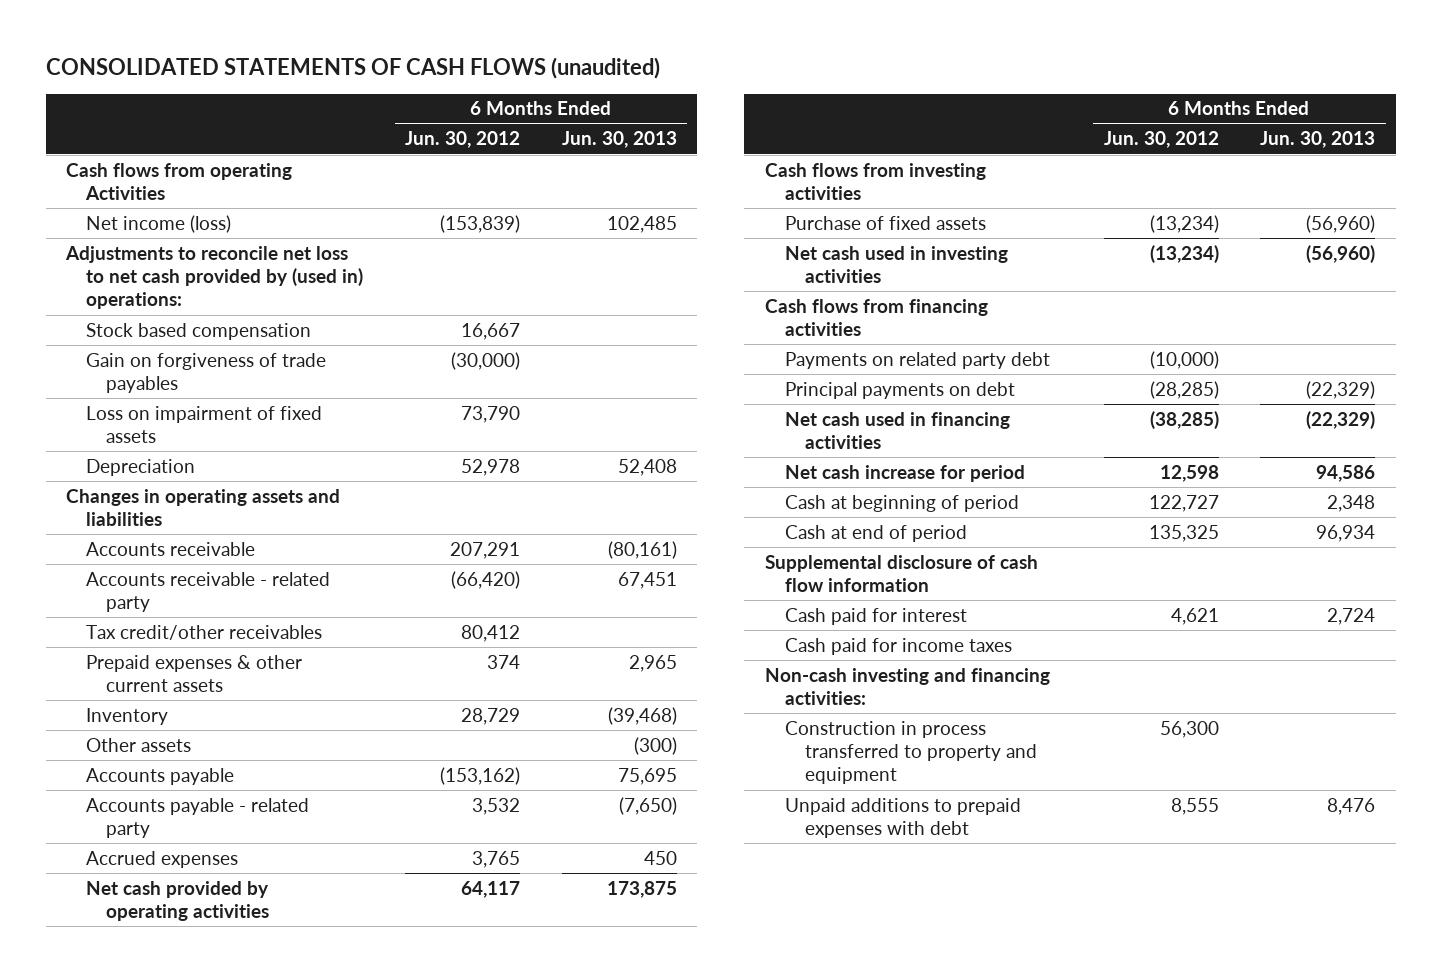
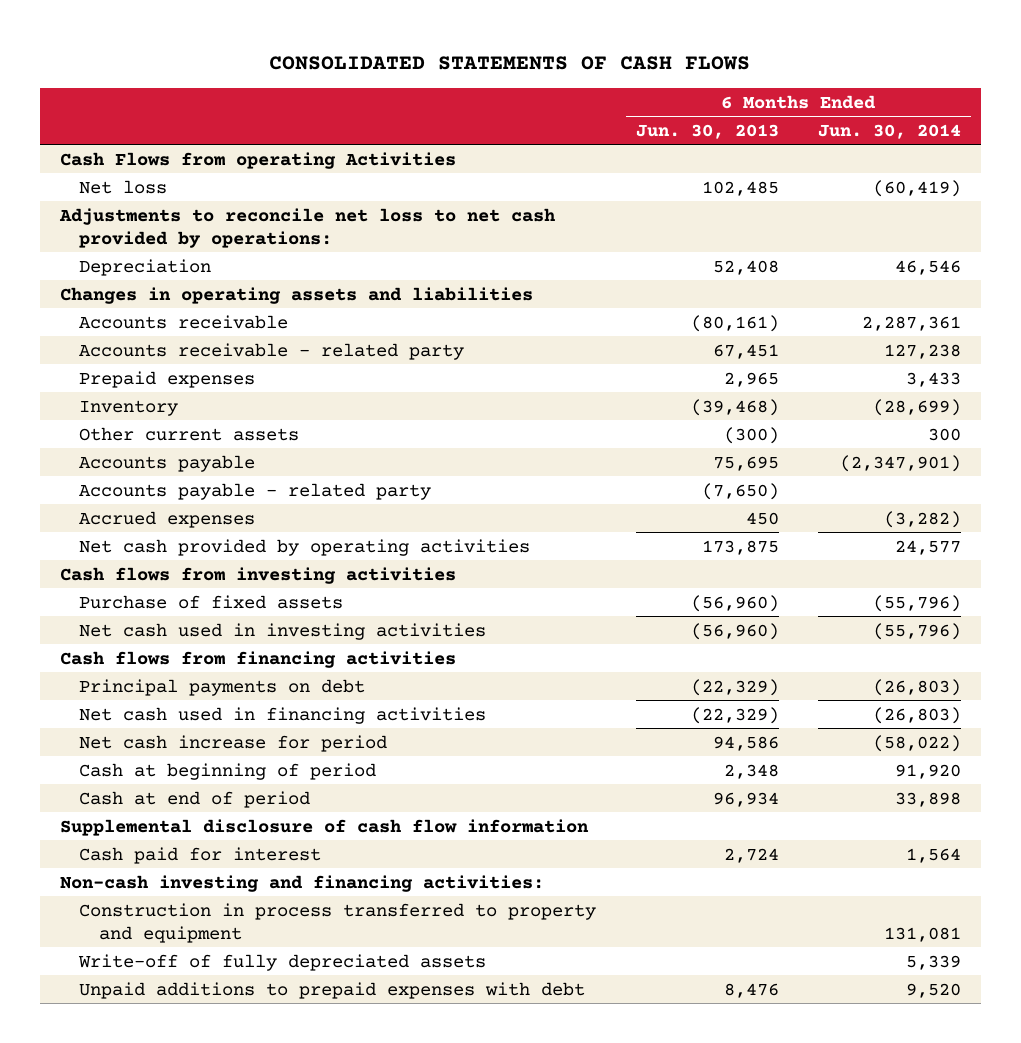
[45,56,660,79] CONSOLIDATED STATEMENTS OF CASH FLOWS (unaudited) -> [269,56,751,71] CONSOLIDATED STATEMENTS OF CASH FLOWS
[404,131,520,149] Jun. 30, 2012 -> none
none -> [818,123,962,139] Jun. 30, 2014
[86,322,312,340] Stock based compensation -> none
[86,352,327,394] Gain on forgiveness of trade payables -> none
[86,405,323,444] Loss on impairment of fixed assets -> none
[66,162,293,201] Cash flows from operating Activities -> [59,151,456,169] Cash Flows from operating Activities
[86,214,232,233] Net income (loss) -> [79,179,168,194] Net loss
[65,245,364,310] Adjustments to reconcile net loss to net cash provided by (used in) operations: -> [58,207,556,248] Adjustments to reconcile net loss to net cash provided by operations:
[86,624,323,640] Tax credit/other receivables -> none
[86,654,303,693] Prepaid expenses & other current assets -> [79,370,256,388] Prepaid expenses
[86,737,192,752] Other assets -> [79,426,300,441] Other current assets
[784,351,1050,369] Payments on related party debt -> none
[784,637,1012,655] Cash paid for income taxes -> none
none -> [78,953,487,971] Write-off of fully depreciated assets

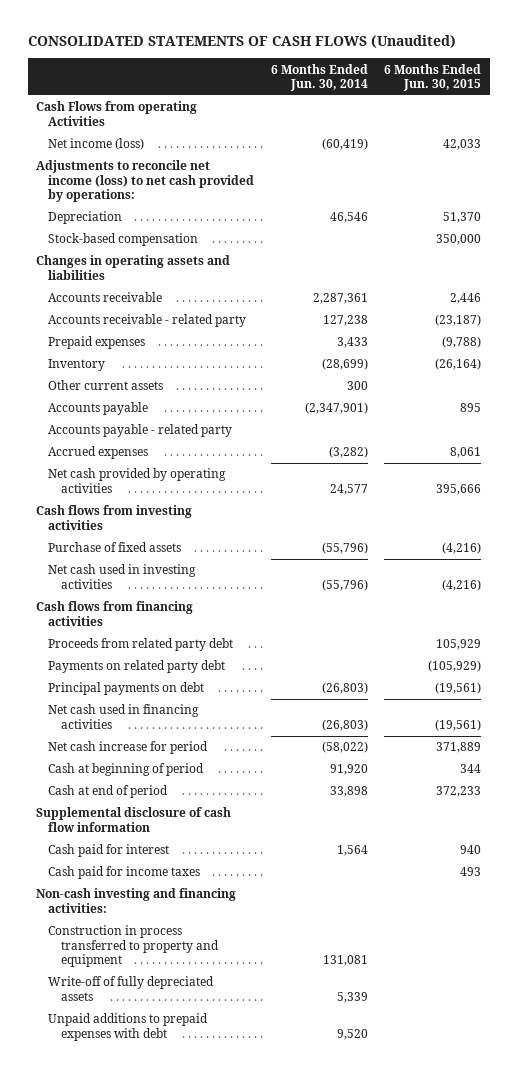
[269,56,751,71] CONSOLIDATED STATEMENTS OF CASH FLOWS -> [27,35,456,49] CONSOLIDATED STATEMENTS OF CASH FLOWS (Unaudited)
[635,123,779,139] Jun. 30, 2013 -> none
none -> [384,63,482,92] 6 Months Ended Jun. 30, 2015
[79,179,168,194] Net loss -> [48,138,145,151] Net income (loss)
[58,207,556,248] Adjustments to reconcile net loss to net cash provided by operations: -> [35,160,255,203] Adjustments to reconcile net income (loss) to net cash provided by operations:
none -> [48,233,199,247] Stock-based compensation
none -> [48,638,234,652] Proceeds from related party debt
none -> [48,660,226,674] Payments on related party debt
none -> [48,866,201,880] Cash paid for income taxes

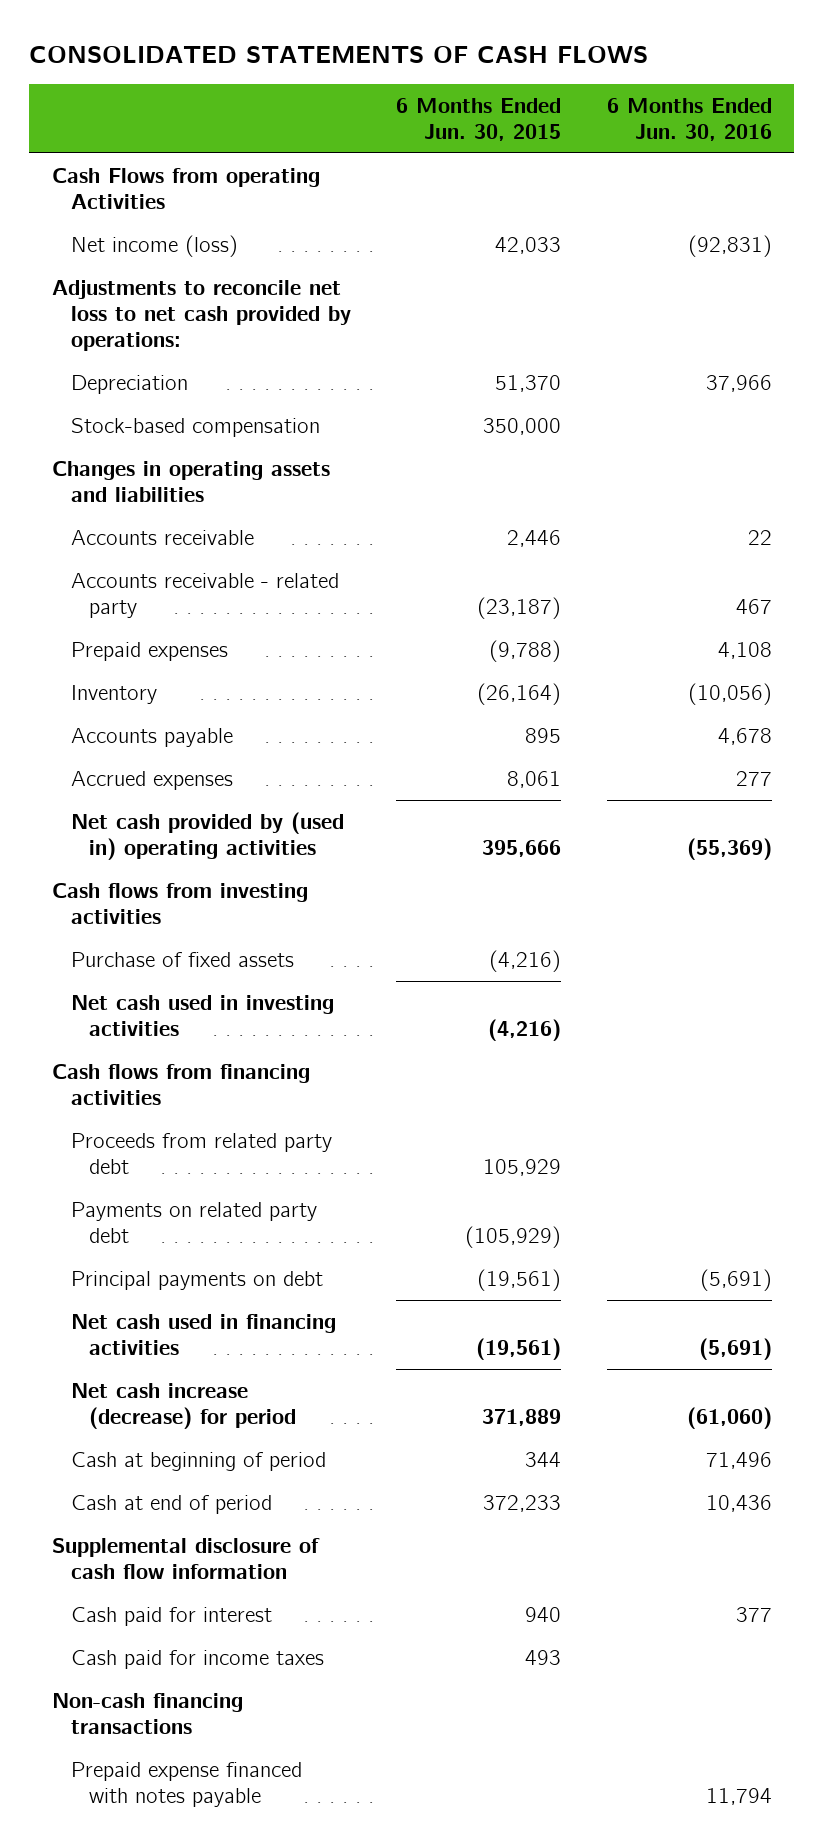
[27,35,456,49] CONSOLIDATED STATEMENTS OF CASH FLOWS (Unaudited) -> [29,45,649,63] CONSOLIDATED STATEMENTS OF CASH FLOWS
[270,63,368,92] 6 Months Ended Jun. 30, 2014 -> none
none -> [606,97,772,142] 6 Months Ended Jun. 30, 2016
[35,160,255,203] Adjustments to reconcile net income (loss) to net cash provided by operations: -> [52,279,351,352] Adjustments to reconcile net loss to net cash provided by operations:
[48,380,164,391] Other current assets -> none
[48,424,233,438] Accounts payable - related party -> none
[48,468,227,493] Net cash provided by operating activities -> [70,811,344,860] Net cash provided by (used in) operating activities
[48,741,209,755] Net cash increase for period -> [70,1382,297,1429] Net cash increase (decrease) for period
[35,888,236,913] Non-cash investing and financing activities: -> none
[48,925,219,968] Construction in process transferred to property and equipment -> none
[48,976,215,1001] Write-off of fully depreciated assets -> none
[48,1013,209,1041] Unpaid additions to prepaid expenses with debt -> none
none -> [52,1692,244,1734] Non-cash financing transactions
none -> [70,1761,302,1807] Prepaid expense financed with notes payable

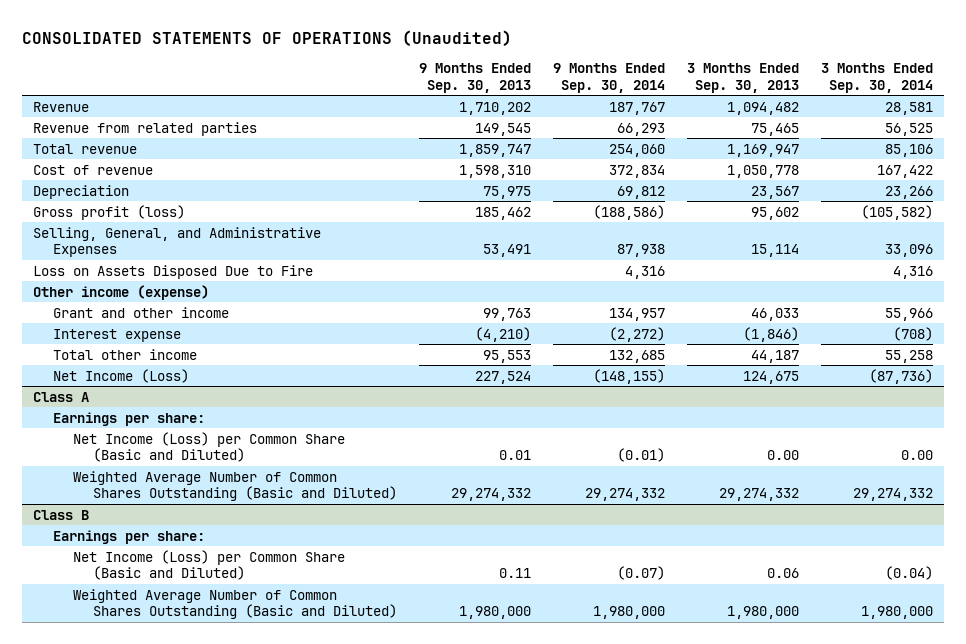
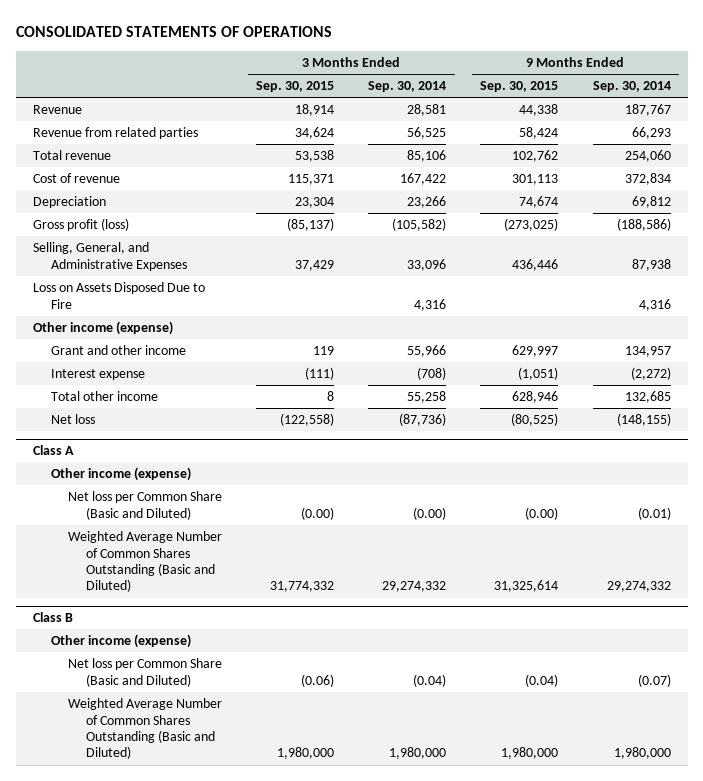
[21,29,512,46] CONSOLIDATED STATEMENTS OF OPERATIONS (Unaudited) -> [15,26,332,38] CONSOLIDATED STATEMENTS OF OPERATIONS
[418,63,531,93] 9 Months Ended Sep. 30, 2013 -> none
[687,63,800,93] 3 Months Ended Sep. 30, 2013 -> none
none -> [256,81,335,93] Sep. 30, 2015
none -> [480,81,559,93] Sep. 30, 2015
[52,368,189,383] Net Income (Loss) -> [50,414,95,425] Net loss
[52,411,205,426] Earnings per share: -> none
none -> [50,467,191,482] Other income (expense)
[72,431,345,463] Net Income (Loss) per Common Share (Basic and Diluted) -> [68,491,223,520] Net loss per Common Share (Basic and Diluted)
[901,450,934,461] 0.00 -> [413,506,447,520] (0.00)
[52,529,205,544] Earnings per share: -> none
none -> [50,634,191,649] Other income (expense)
[72,549,345,581] Net Income (Loss) per Common Share (Basic and Diluted) -> [68,658,223,687] Net loss per Common Share (Basic and Diluted)

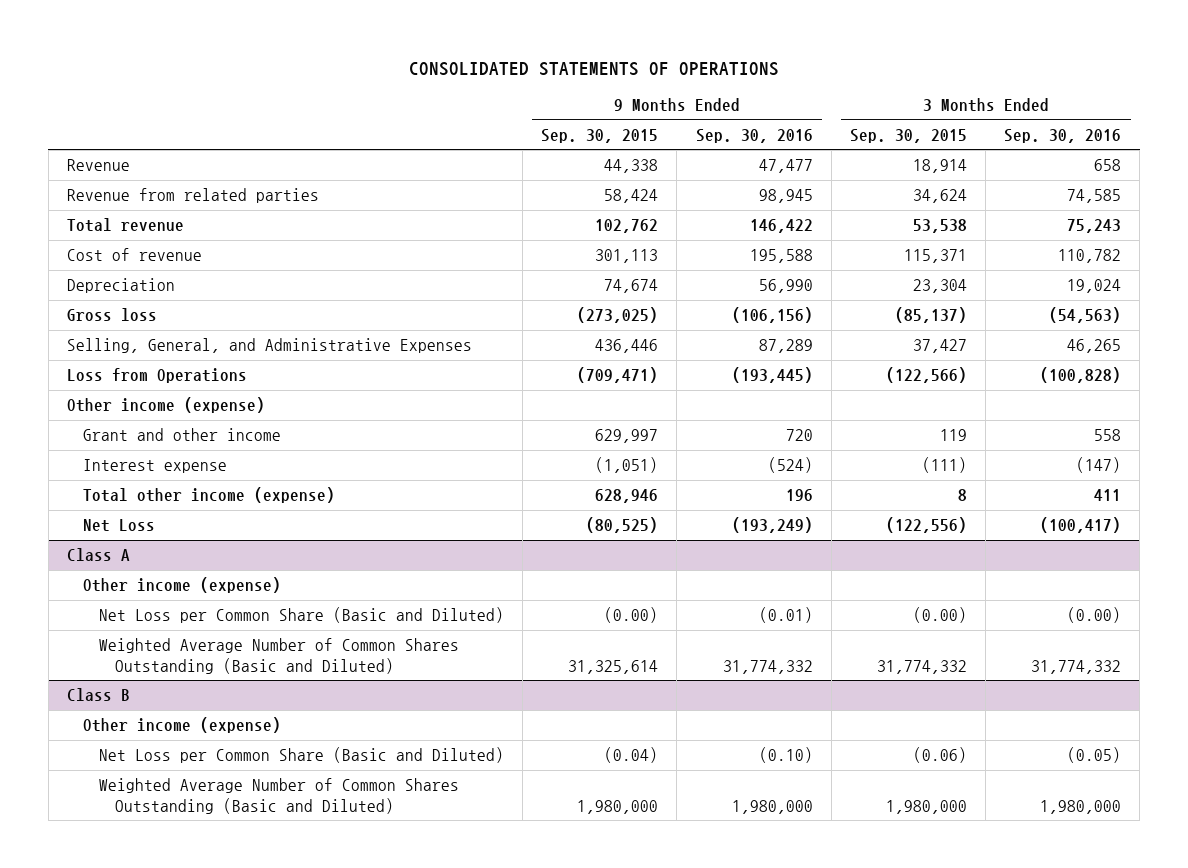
[368,81,447,93] Sep. 30, 2014 -> none
[592,81,671,93] Sep. 30, 2014 -> none
none -> [695,128,813,143] Sep. 30, 2016
none -> [1004,128,1122,143] Sep. 30, 2016
[32,282,205,309] Loss on Assets Disposed Due to Fire -> none
[32,218,129,232] Gross profit (loss) -> [66,308,157,322] Gross loss
[295,259,335,271] 37,429 -> [912,339,967,354] 37,427
none -> [66,368,247,384] Loss from Operations
[50,391,158,402] Total other income -> [82,487,335,504] Total other income (expense)
[50,414,95,425] Net loss -> [82,519,155,533] Net Loss
[280,413,335,427] (122,558) -> [885,517,967,534] (122,556)
[68,491,223,520] Net loss per Common Share (Basic and Diluted) -> [99,607,505,624] Net Loss per Common Share (Basic and Diluted)
[68,658,223,687] Net loss per Common Share (Basic and Diluted) -> [99,747,505,764] Net Loss per Common Share (Basic and Diluted)

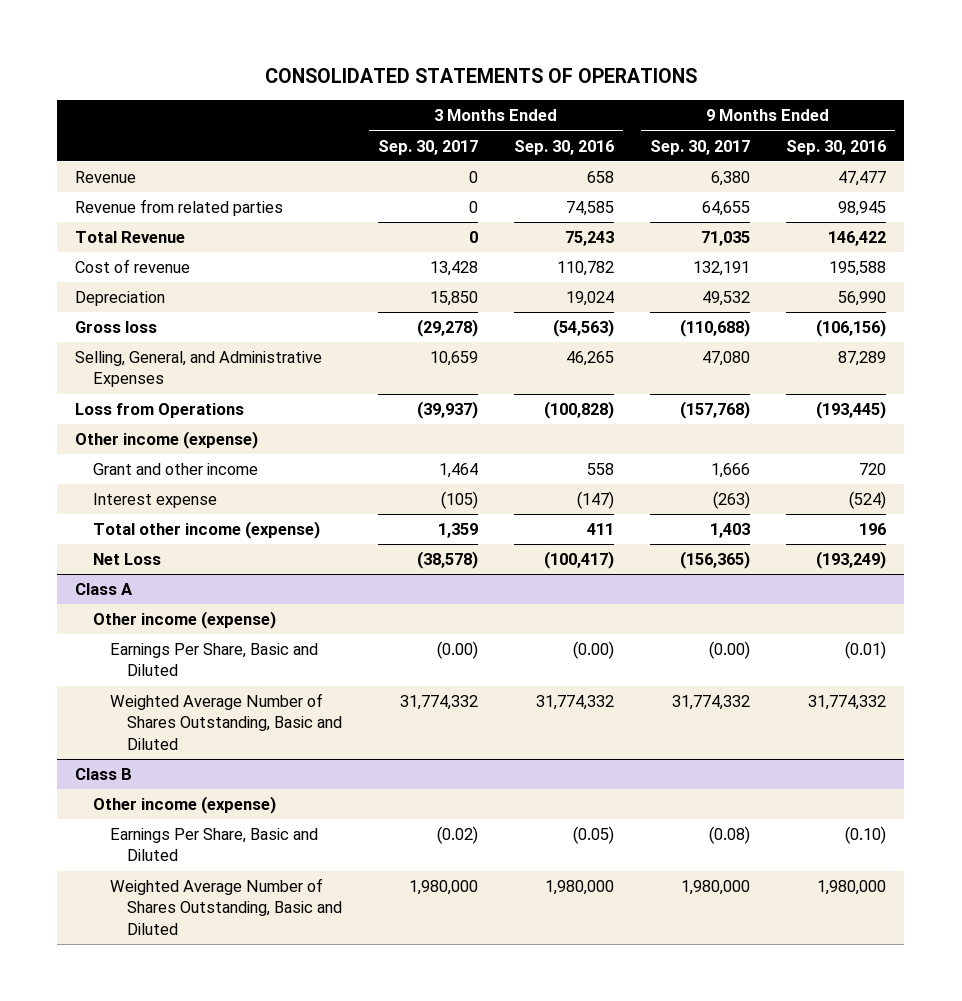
[541,128,659,143] Sep. 30, 2015 -> none
[849,128,967,143] Sep. 30, 2015 -> none
none -> [378,139,479,155] Sep. 30, 2017
none -> [650,139,751,155] Sep. 30, 2017
[66,218,184,233] Total revenue -> [75,231,186,244] Total Revenue
[99,607,505,624] Net Loss per Common Share (Basic and Diluted) -> [109,643,318,677] Earnings Per Share, Basic and Diluted
[99,638,460,674] Weighted Average Number of Common Shares Outstanding (Basic and Diluted) -> [109,693,343,750] Weighted Average Number of Shares Outstanding, Basic and Diluted
[99,747,505,764] Net Loss per Common Share (Basic and Diluted) -> [109,828,318,862] Earnings Per Share, Basic and Diluted
[99,778,460,814] Weighted Average Number of Common Shares Outstanding (Basic and Diluted) -> [109,878,343,935] Weighted Average Number of Shares Outstanding, Basic and Diluted

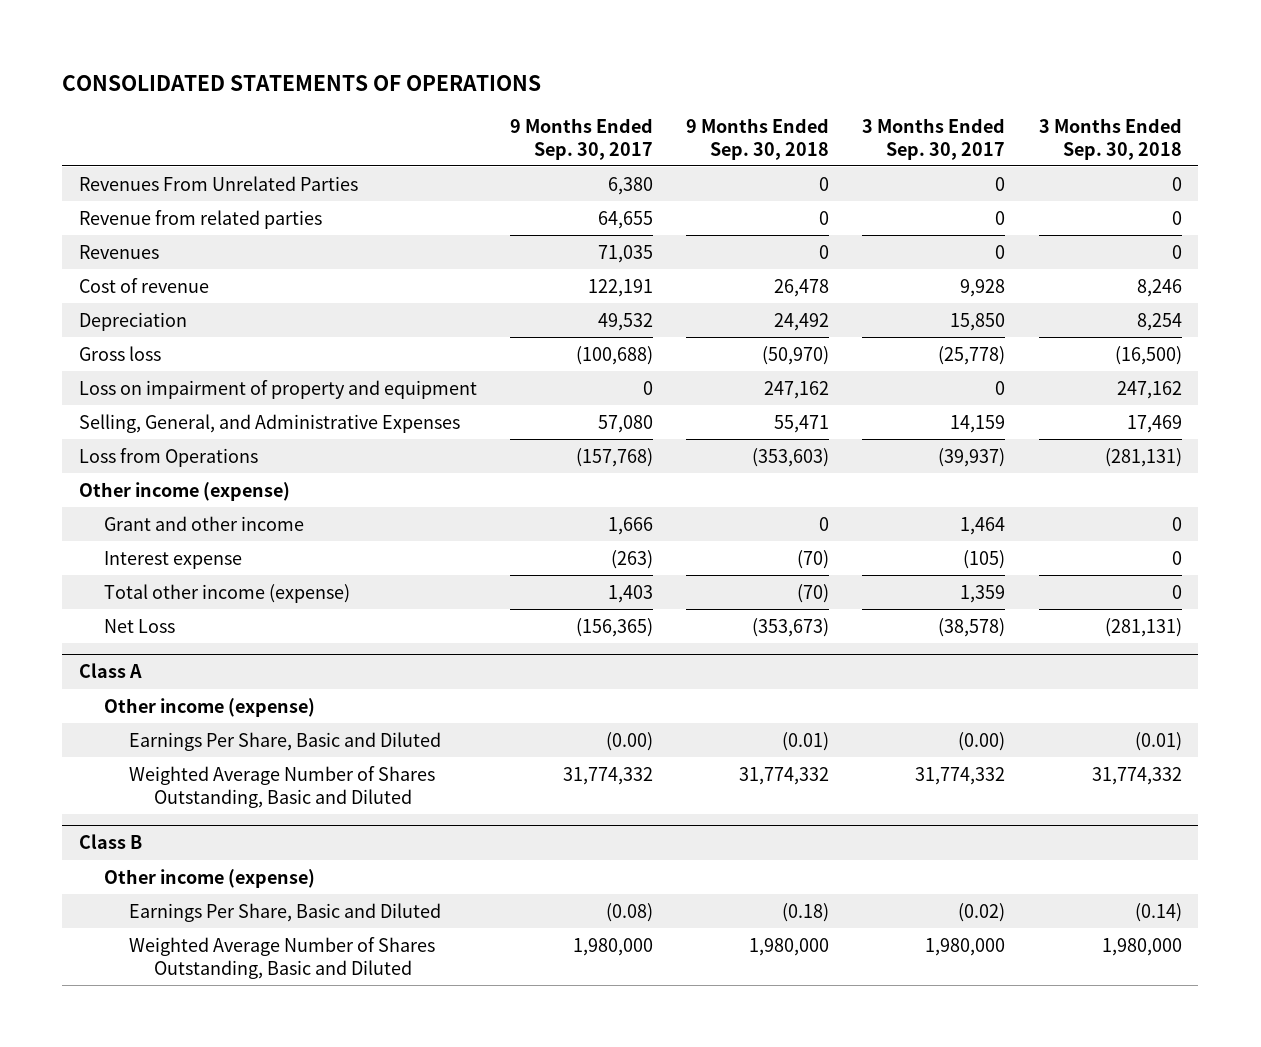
[514,139,615,155] Sep. 30, 2016 -> none
[786,139,887,155] Sep. 30, 2016 -> none
none -> [686,117,830,160] 9 Months Ended Sep. 30, 2018
none -> [1038,117,1182,160] 3 Months Ended Sep. 30, 2018
[75,171,137,184] Revenue -> [79,175,359,191] Revenues From Unrelated Parties
[75,231,186,244] Total Revenue -> [79,244,160,259] Revenues
[430,261,479,277] 13,428 -> [960,278,1006,297] 9,928
[693,261,751,277] 132,191 -> [588,278,654,297] 122,191
[417,319,479,338] (29,278) -> [938,345,1006,365] (25,778)
[680,319,751,338] (110,688) -> [576,345,654,365] (100,688)
none -> [79,379,478,399] Loss on impairment of property and equipment
[430,351,479,367] 10,659 -> [950,414,1006,433] 14,159
[702,351,751,367] 47,080 -> [598,414,654,433] 57,080

